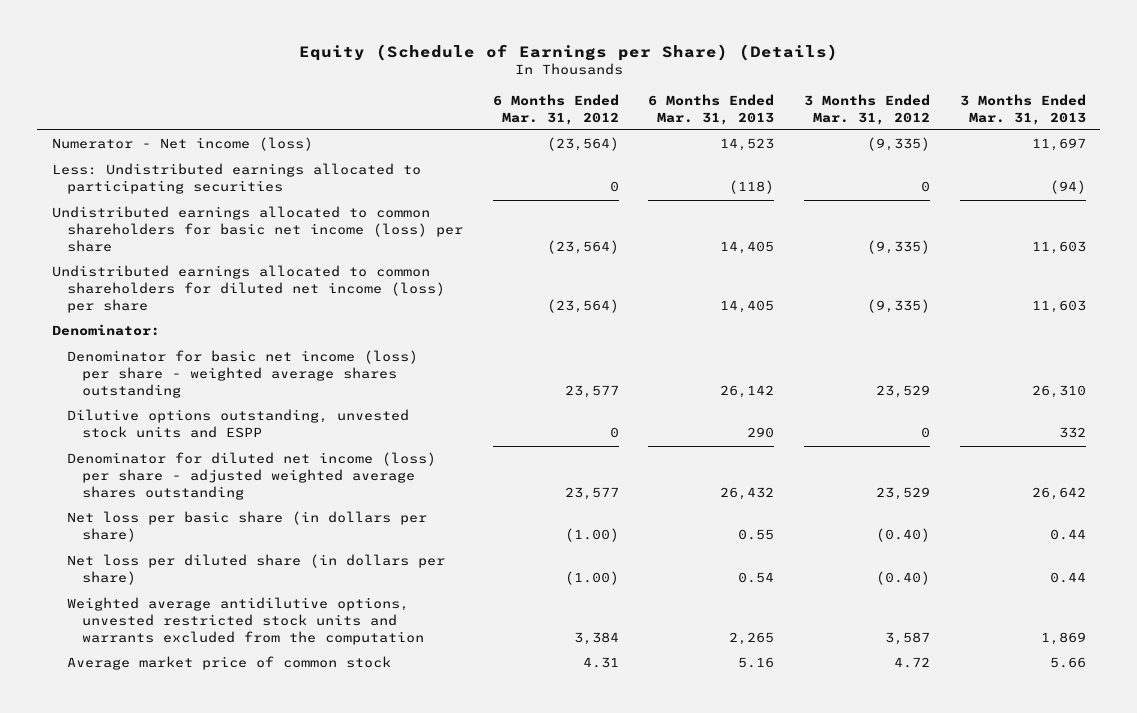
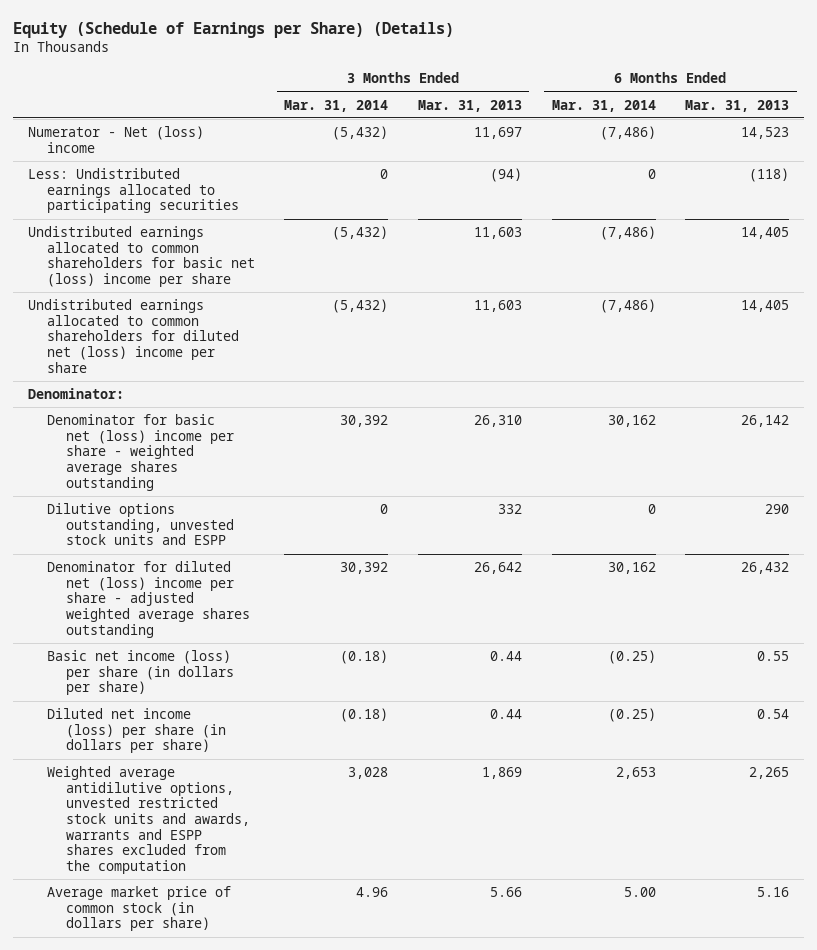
[492,93,619,125] 6 Months Ended Mar. 31, 2012 -> none
[803,93,930,125] 3 Months Ended Mar. 31, 2012 -> none
none -> [284,99,389,112] Mar. 31, 2014
none -> [551,99,656,112] Mar. 31, 2014
[51,137,313,152] Numerator - Net income (loss) -> [27,125,204,153] Numerator - Net (loss) income
[51,206,464,252] Undistributed earnings allocated to common shareholders for basic net income (loss) per share -> [27,225,255,287] Undistributed earnings allocated to common shareholders for basic net (loss) income per share
[51,265,446,313] Undistributed earnings allocated to common shareholders for diluted net income (loss) per share -> [27,298,239,373] Undistributed earnings allocated to common shareholders for diluted net (loss) income per share
[67,350,419,398] Denominator for basic net income (loss) per share - weighted average shares outstanding -> [46,413,234,491] Denominator for basic net (loss) income per share - weighted average shares outstanding
[67,452,437,500] Denominator for diluted net income (loss) per share - adjusted weighted average shares outstanding -> [46,560,250,638] Denominator for diluted net (loss) income per share - adjusted weighted average shares outstanding
[67,511,428,543] Net loss per basic share (in dollars per share) -> [46,649,234,696] Basic net income (loss) per share (in dollars per share)
[67,554,446,586] Net loss per diluted share (in dollars per share) -> [46,707,226,754] Diluted net income (loss) per share (in dollars per share)
[67,597,425,645] Weighted average antidilutive options, unvested restricted stock units and warrants excluded from the computation -> [46,765,250,875] Weighted average antidilutive options, unvested restricted stock units and awards, warrants and ESPP shares excluded from the computation
[67,656,392,671] Average market price of common stock -> [46,885,231,932] Average market price of common stock (in dollars per share)

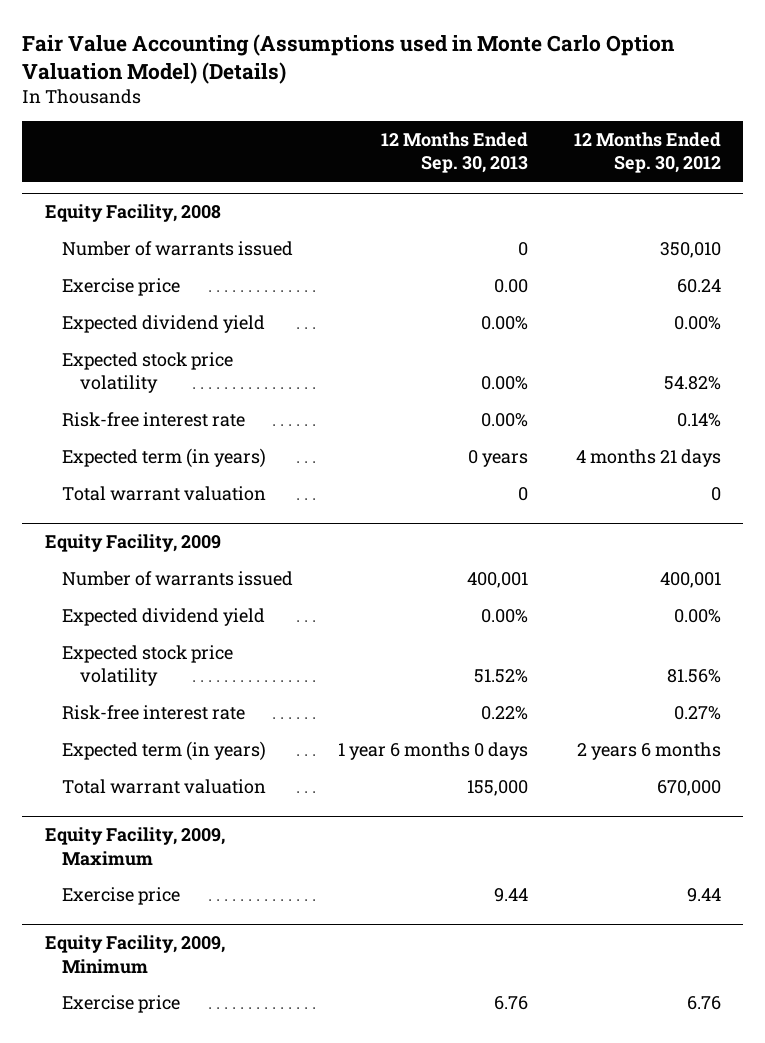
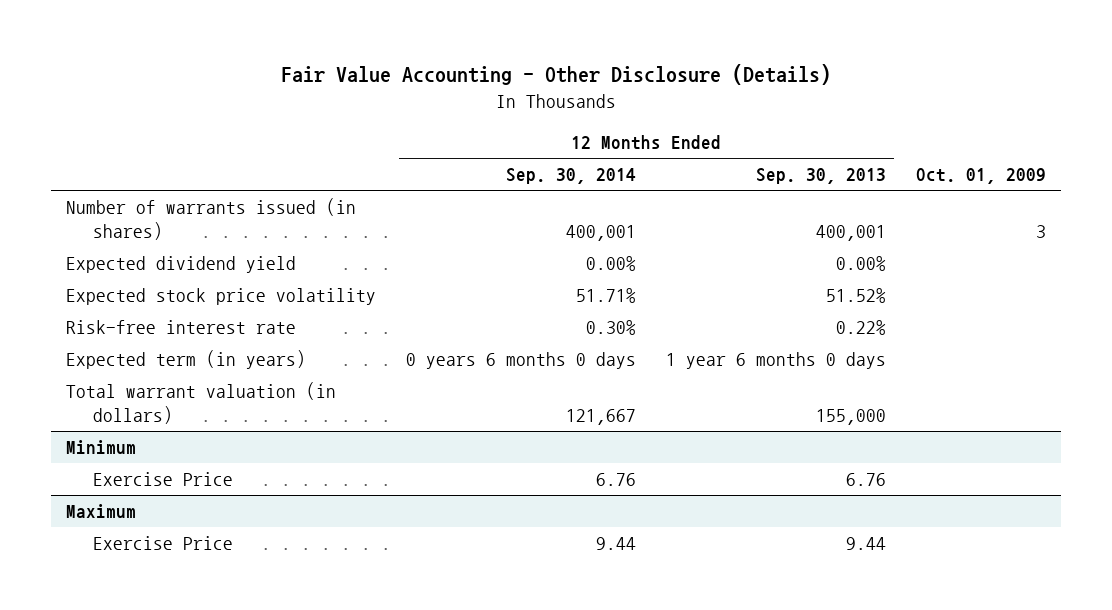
[22,33,676,84] Fair Value Accounting (Assumptions used in Monte Carlo Option Valuation Model) (Details) -> [281,63,832,85] Fair Value Accounting - Other Disclosure (Details)
[573,132,721,174] 12 Months Ended Sep. 30, 2012 -> none
none -> [506,168,637,185] Sep. 30, 2014
none -> [916,168,1047,185] Oct. 01, 2009
[44,204,221,223] Equity Facility, 2008 -> none
[62,240,294,256] Number of warrants issued -> none
[62,277,181,296] Exercise price -> none
[62,314,266,333] Expected dividend yield -> none
[62,351,234,394] Expected stock price volatility -> none
[62,411,246,427] Risk-free interest rate -> none
[62,447,267,468] Expected term (in years) -> none
[62,485,267,501] Total warrant valuation -> none
[44,534,221,553] Equity Facility, 2009 -> none
[62,570,294,586] Number of warrants issued -> [66,198,357,241] Number of warrants issued (in shares)
[44,827,225,866] Equity Facility, 2009, Maximum -> none
[44,935,225,974] Equity Facility, 2009, Minimum -> none
[62,778,267,794] Total warrant valuation -> [66,382,337,425] Total warrant valuation (in dollars)
none -> [66,440,137,455] Minimum
[62,886,181,905] Exercise price -> [93,472,234,487] Exercise Price
[494,887,529,902] 9.44 -> [846,473,887,487] 6.76
none -> [66,504,137,519] Maximum
[62,994,181,1013] Exercise price -> [93,536,234,551] Exercise Price
[494,995,529,1010] 6.76 -> [846,537,887,551] 9.44

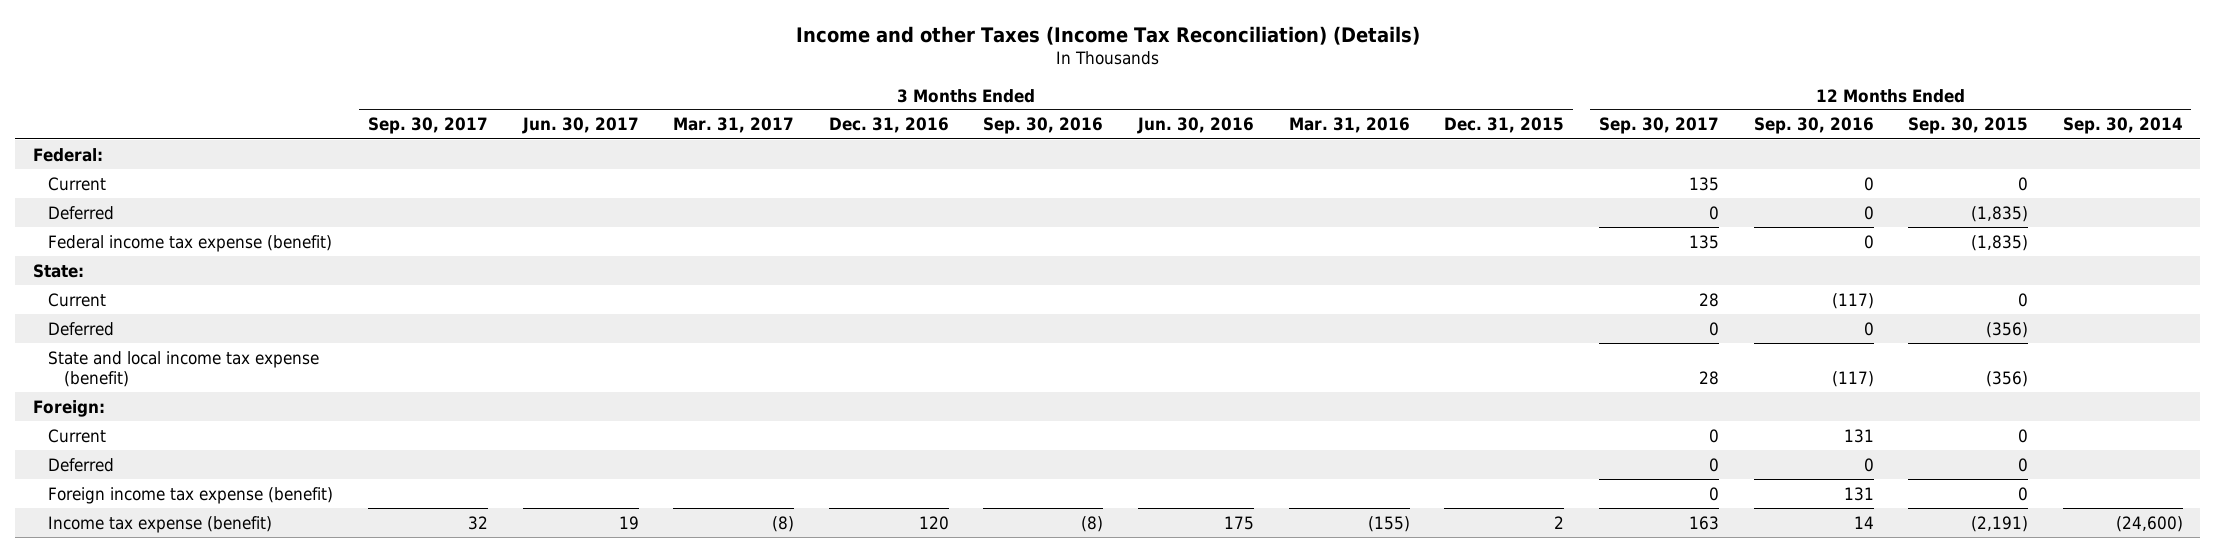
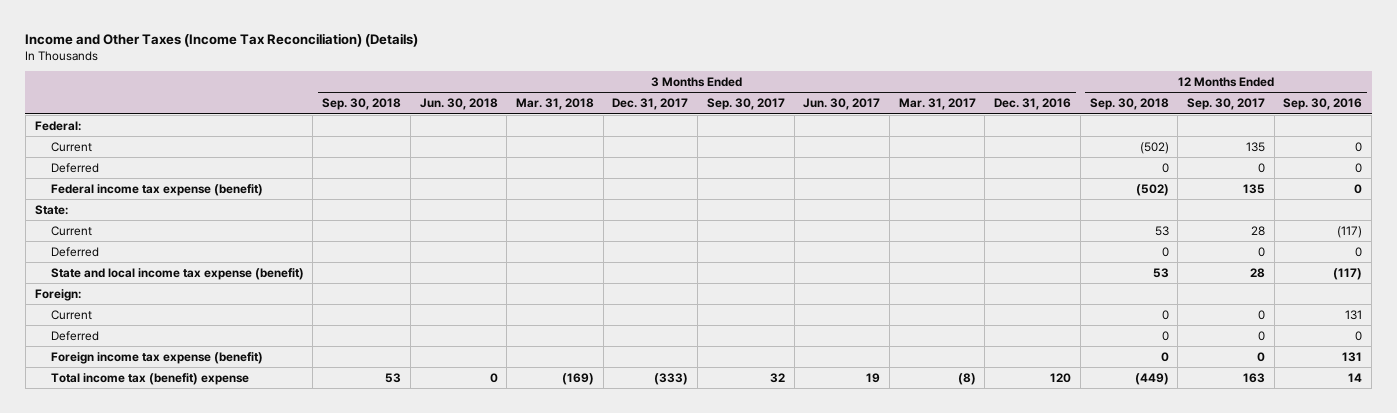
[795,25,1420,45] Income and other Taxes (Income Tax Reconciliation) (Details) -> [25,32,419,47] Income and Other Taxes (Income Tax Reconciliation) (Details)
[983,117,1104,135] Sep. 30, 2016 -> none
[1137,117,1255,135] Jun. 30, 2016 -> none
[1288,117,1410,134] Mar. 31, 2016 -> none
[1444,117,1565,134] Dec. 31, 2015 -> none
[1908,117,2029,135] Sep. 30, 2015 -> none
[2062,117,2183,135] Sep. 30, 2014 -> none
none -> [322,98,402,111] Sep. 30, 2018
none -> [419,98,498,111] Jun. 30, 2018
none -> [516,98,595,111] Mar. 31, 2018
none -> [612,98,689,111] Dec. 31, 2017
none -> [1089,98,1169,111] Sep. 30, 2018
[48,515,273,533] Income tax expense (benefit) -> [50,372,249,385] Total income tax (benefit) expense

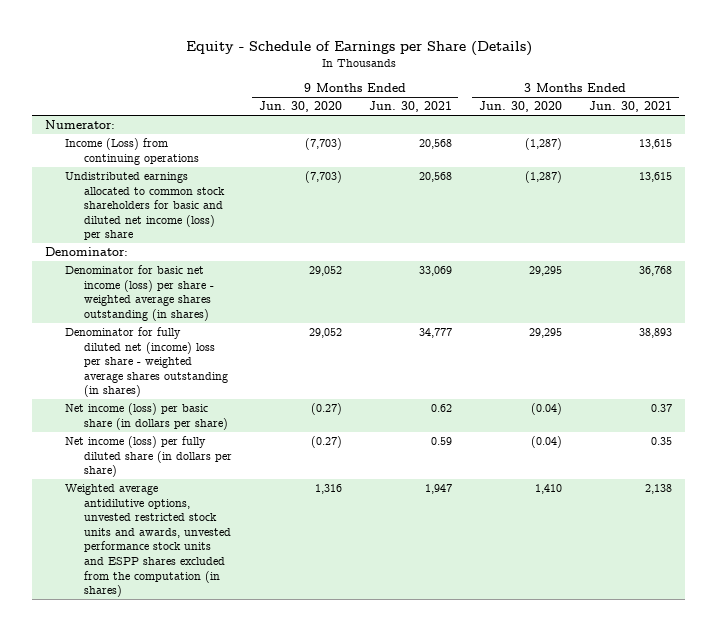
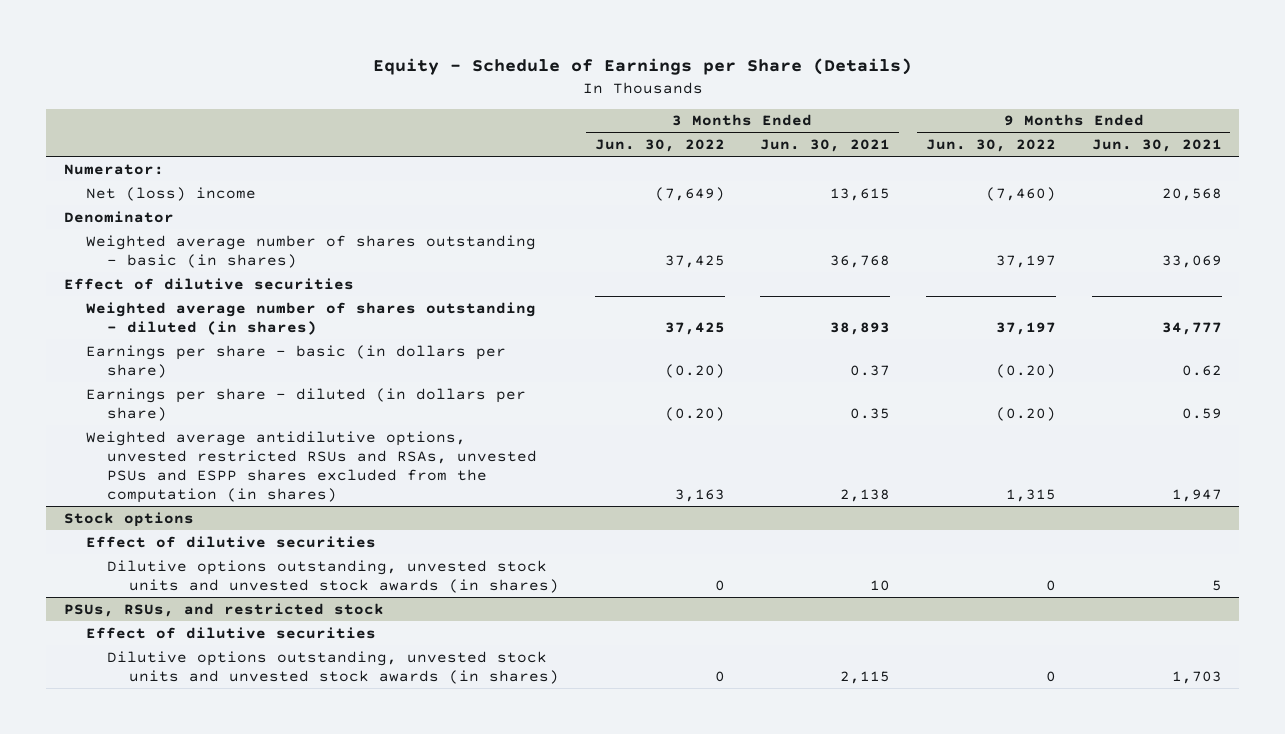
[258,101,342,113] Jun. 30, 2020 -> none
[478,101,562,113] Jun. 30, 2020 -> none
none -> [594,139,725,153] Jun. 30, 2022
none -> [925,139,1056,153] Jun. 30, 2022
[64,172,225,241] Undistributed earnings allocated to common stock shareholders for basic and diluted net income (loss) per share -> none
[64,138,199,165] Income (Loss) from continuing operations -> [85,186,256,201] Net (loss) income
[45,247,129,257] Denominator: -> [63,210,174,223] Denominator
[64,265,214,321] Denominator for basic net income (loss) per share - weighted average shares outstanding (in shares) -> [85,234,536,268] Weighted average number of shares outstanding - basic (in shares)
none -> [63,277,354,290] Effect of dilutive securities
[64,327,228,398] Denominator for fully diluted net (income) loss per share - weighted average shares outstanding (in shares) -> [85,301,536,335] Weighted average number of shares outstanding - diluted (in shares)
[64,403,228,430] Net income (loss) per basic share (in dollars per share) -> [85,344,506,378] Earnings per share - basic (in dollars per share)
[64,436,232,478] Net income (loss) per fully diluted share (in dollars per share) -> [85,387,526,421] Earnings per share - diluted (in dollars per share)
[64,484,231,598] Weighted average antidilutive options, unvested restricted stock units and awards, unvested performance stock units and ESPP shares excluded from the computation (in shares) -> [85,430,538,504] Weighted average antidilutive options, unvested restricted RSUs and RSAs, unvested PSUs and ESPP shares excluded from the computation (in shares)
none -> [63,511,194,527] Stock options
none -> [85,535,376,548] Effect of dilutive securities
none -> [107,559,559,593] Dilutive options outstanding, unvested stock units and unvested stock awards (in shares)
none -> [63,602,384,617] PSUs, RSUs, and restricted stock
none -> [85,626,376,639] Effect of dilutive securities
none -> [107,650,559,684] Dilutive options outstanding, unvested stock units and unvested stock awards (in shares)

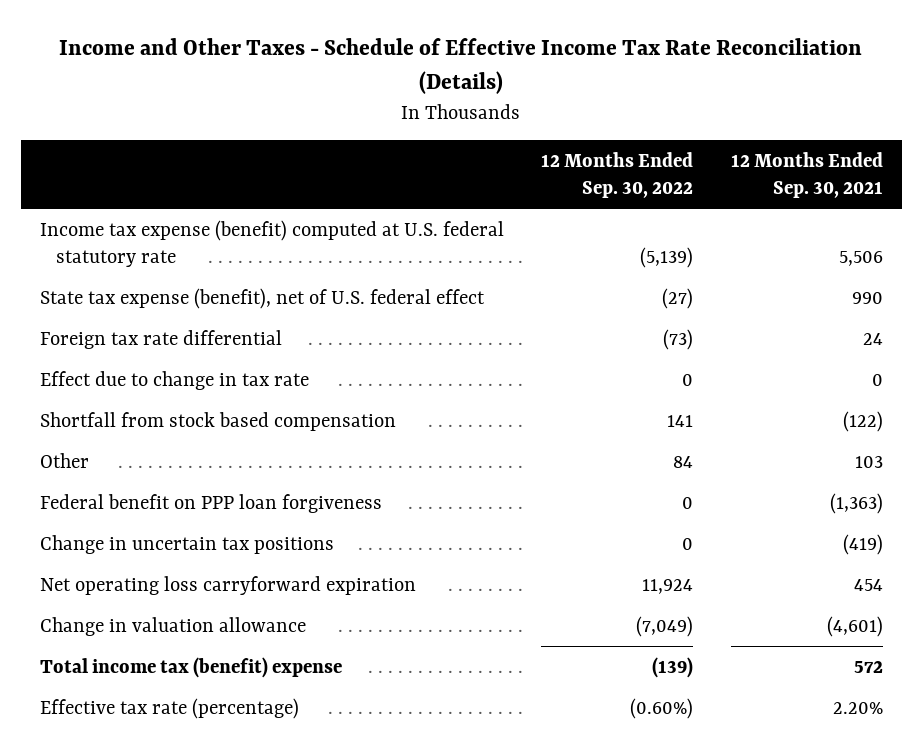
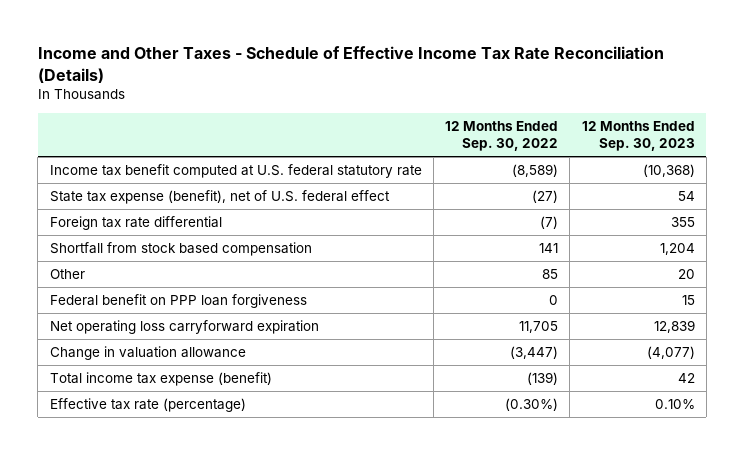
[730,152,883,198] 12 Months Ended Sep. 30, 2021 -> none
none -> [581,121,695,151] 12 Months Ended Sep. 30, 2023
[39,219,504,267] Income tax expense (benefit) computed at U.S. federal statutory rate -> [49,164,422,179] Income tax benefit computed at U.S. federal statutory rate
[640,246,694,268] (5,139) -> [512,164,559,178] (8,589)
[39,370,309,390] Effect due to change in tax rate -> none
[663,328,694,350] (73) -> [540,216,559,230] (7)
[673,455,694,468] 84 -> [542,269,559,280] 85
[39,534,334,554] Change in uncertain tax positions -> none
[642,578,694,594] 11,924 -> [519,321,559,334] 11,705
[636,615,694,637] (7,049) -> [510,346,559,360] (3,447)
[39,656,342,678] Total income tax (benefit) expense -> [49,372,272,387] Total income tax expense (benefit)
[630,697,694,719] (0.60%) -> [505,398,559,412] (0.30%)

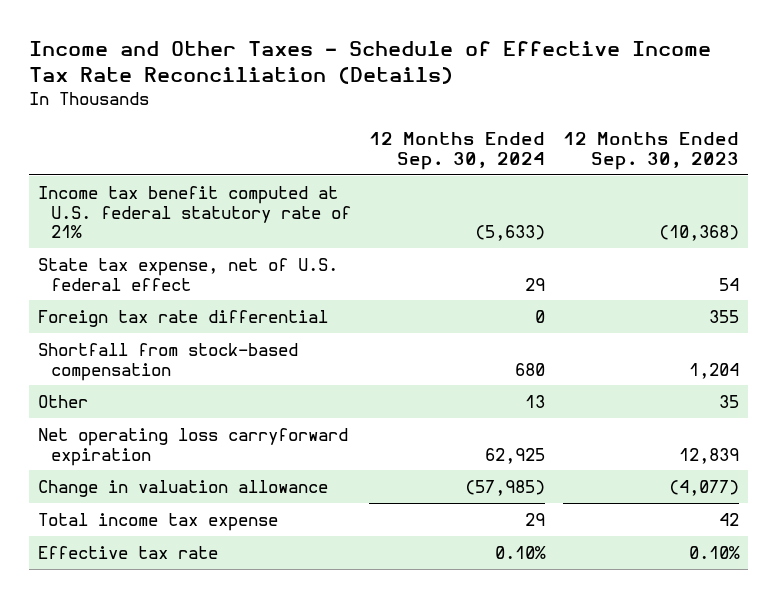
[445,121,559,151] 12 Months Ended Sep. 30, 2022 -> none
none -> [369,132,546,170] 12 Months Ended Sep. 30, 2024
[49,164,422,179] Income tax benefit computed at U.S. federal statutory rate -> [38,185,351,239] Income tax benefit computed at U.S. federal statutory rate of 21%
[49,190,390,205] State tax expense (benefit), net of U.S. federal effect -> [38,257,339,291] State tax expense, net of U.S. federal effect
[49,294,307,309] Federal benefit on PPP loan forgiveness -> none
[49,242,312,257] Shortfall from stock based compensation -> [38,342,299,381] Shortfall from stock-based compensation
[677,269,695,280] 20 -> [719,394,740,408] 35
[49,372,272,387] Total income tax expense (benefit) -> [38,512,279,531] Total income tax expense
[49,398,246,413] Effective tax rate (percentage) -> [38,545,219,559] Effective tax rate

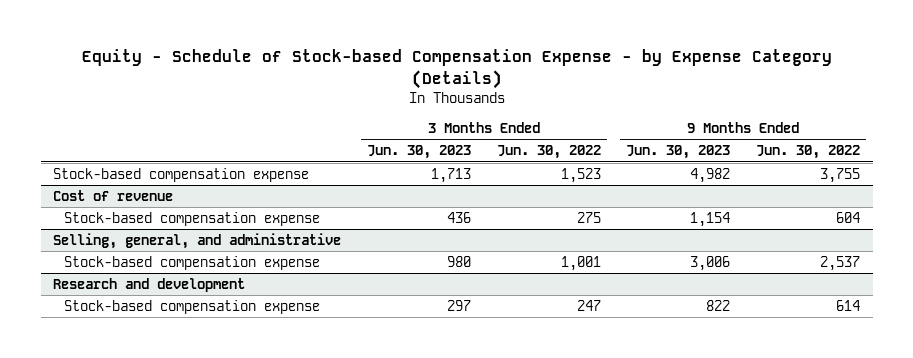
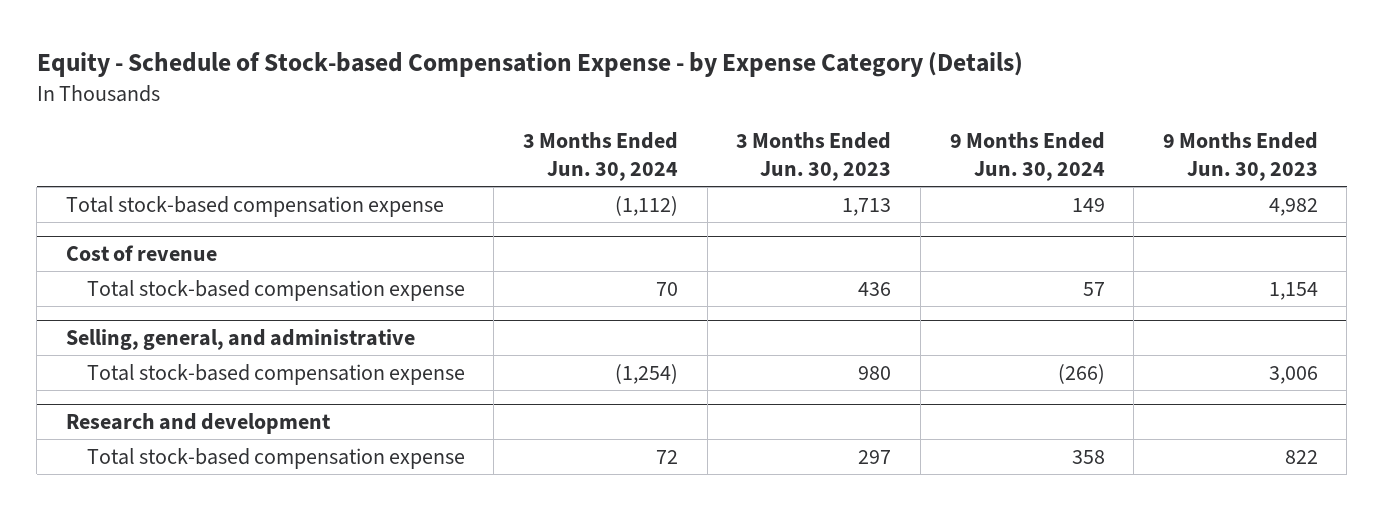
[496,145,601,160] Jun. 30, 2022 -> none
[755,145,860,160] Jun. 30, 2022 -> none
none -> [523,131,679,181] 3 Months Ended Jun. 30, 2024
none -> [949,131,1105,181] 9 Months Ended Jun. 30, 2024
[53,168,310,183] Stock-based compensation expense -> [65,195,444,217] Total stock-based compensation expense
[63,212,320,227] Stock-based compensation expense -> [86,279,465,301] Total stock-based compensation expense
[63,256,320,271] Stock-based compensation expense -> [86,363,465,385] Total stock-based compensation expense
[63,300,320,315] Stock-based compensation expense -> [86,447,465,469] Total stock-based compensation expense

